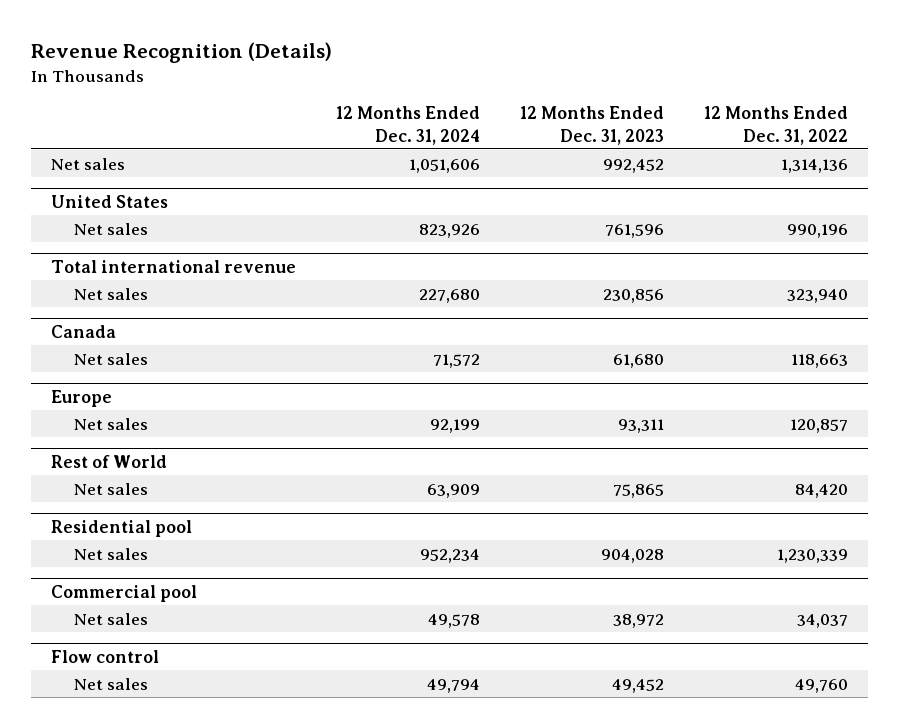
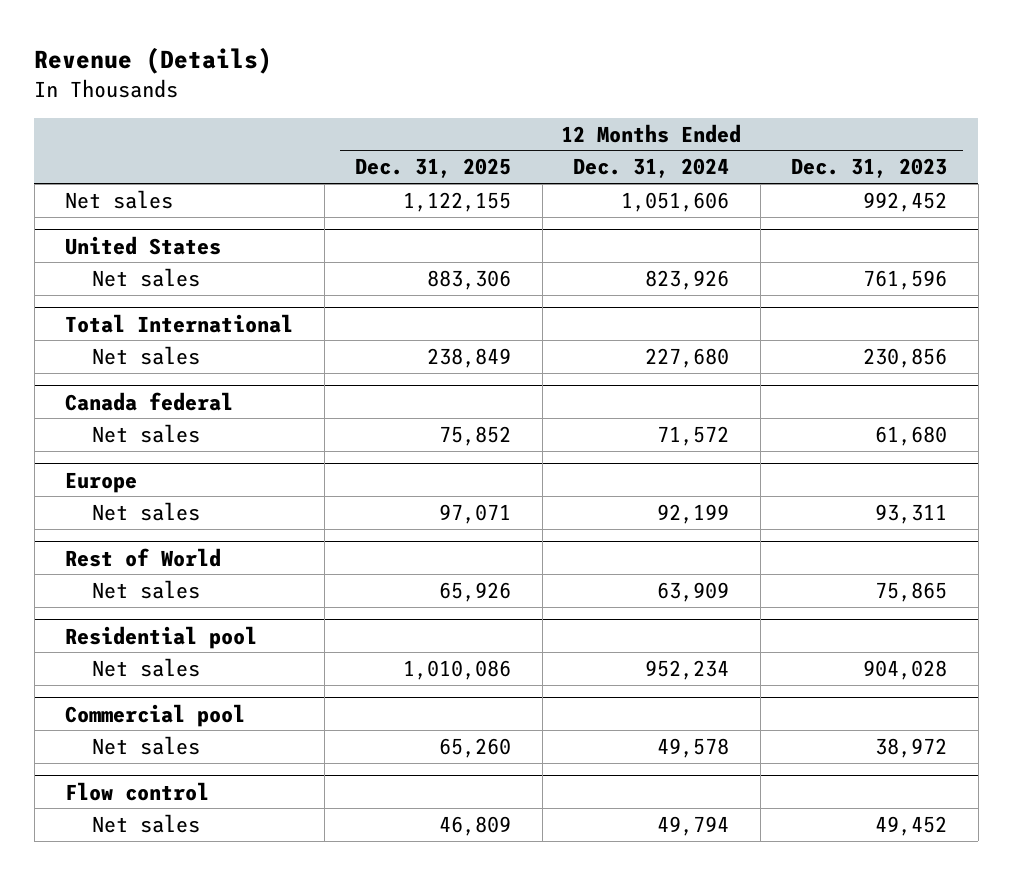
[30,42,332,64] Revenue Recognition (Details) -> [34,46,273,74] Revenue (Details)
[704,106,849,145] 12 Months Ended Dec. 31, 2022 -> none
none -> [355,158,512,179] Dec. 31, 2025
[50,259,296,273] Total international revenue -> [65,313,294,333] Total International
[50,324,116,338] Canada -> [65,391,234,411] Canada federal

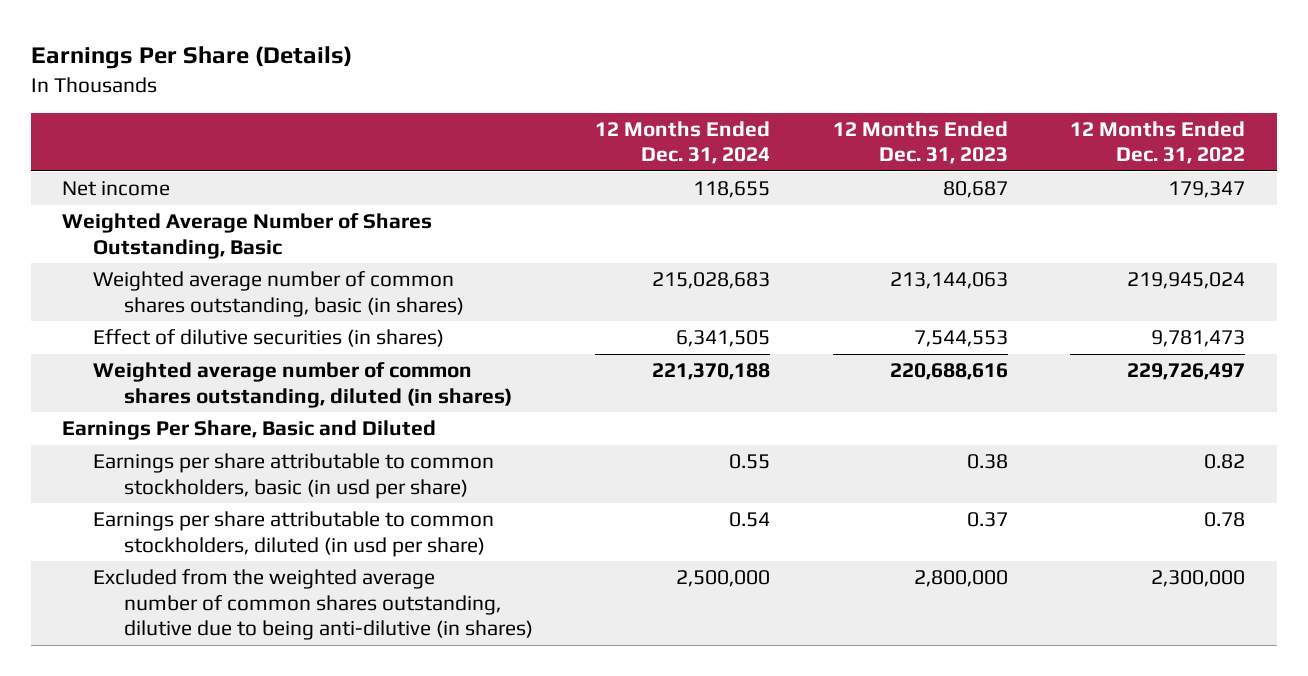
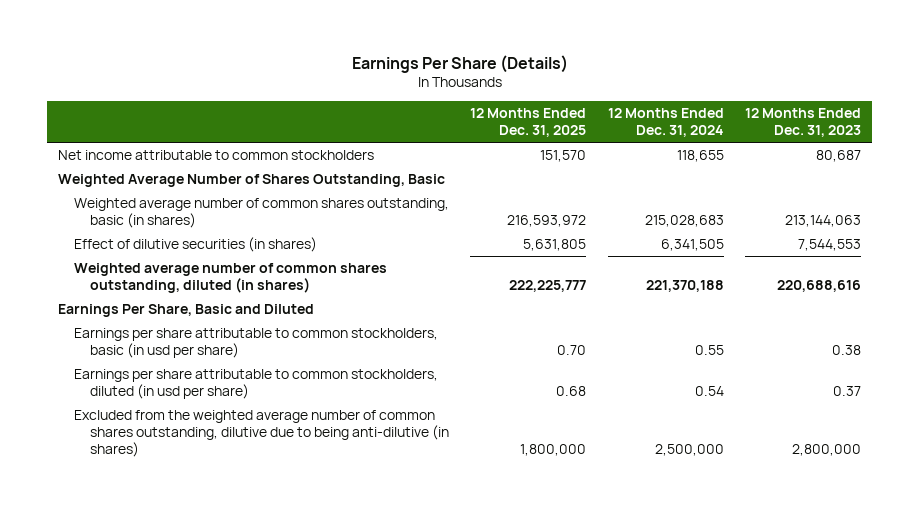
[1070,120,1246,165] 12 Months Ended Dec. 31, 2022 -> none
none -> [470,108,587,138] 12 Months Ended Dec. 31, 2025
[62,181,171,197] Net income -> [58,150,375,161] Net income attributable to common stockholders

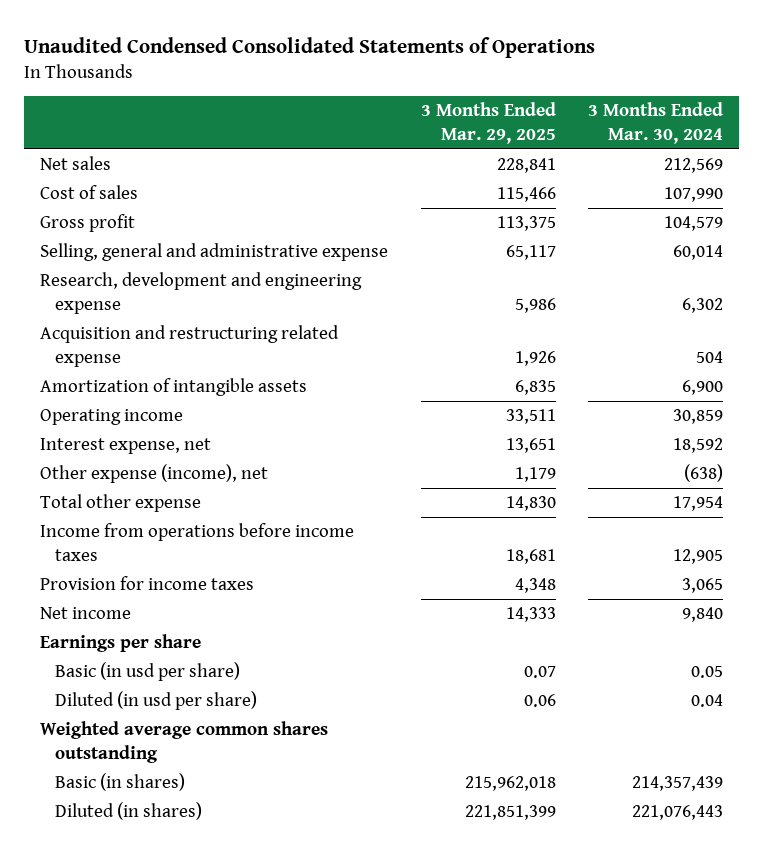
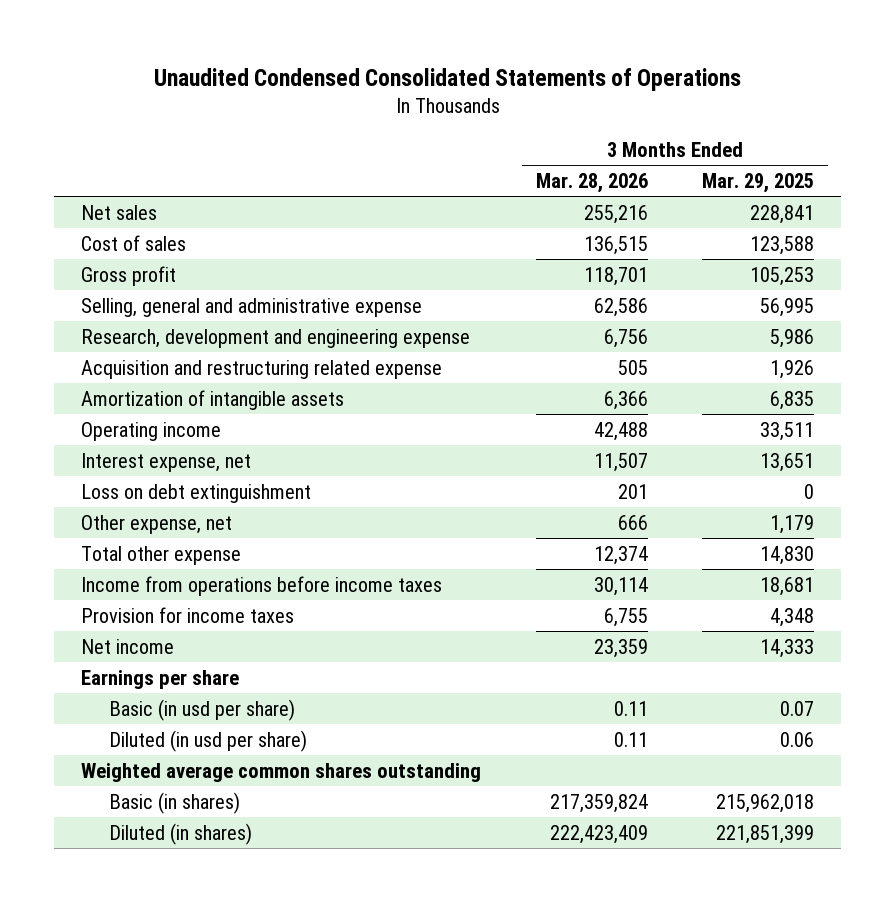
[587,102,723,144] 3 Months Ended Mar. 30, 2024 -> none
none -> [535,172,648,193] Mar. 28, 2026
[496,187,556,203] 115,466 -> [750,235,815,255] 123,588
[496,216,556,232] 113,375 -> [750,266,815,286] 105,253
[505,245,556,261] 65,117 -> [760,297,815,317] 56,995
none -> [80,483,311,503] Loss on debt extinguishment
[40,464,269,484] Other expense (income), net -> [80,514,232,534] Other expense, net

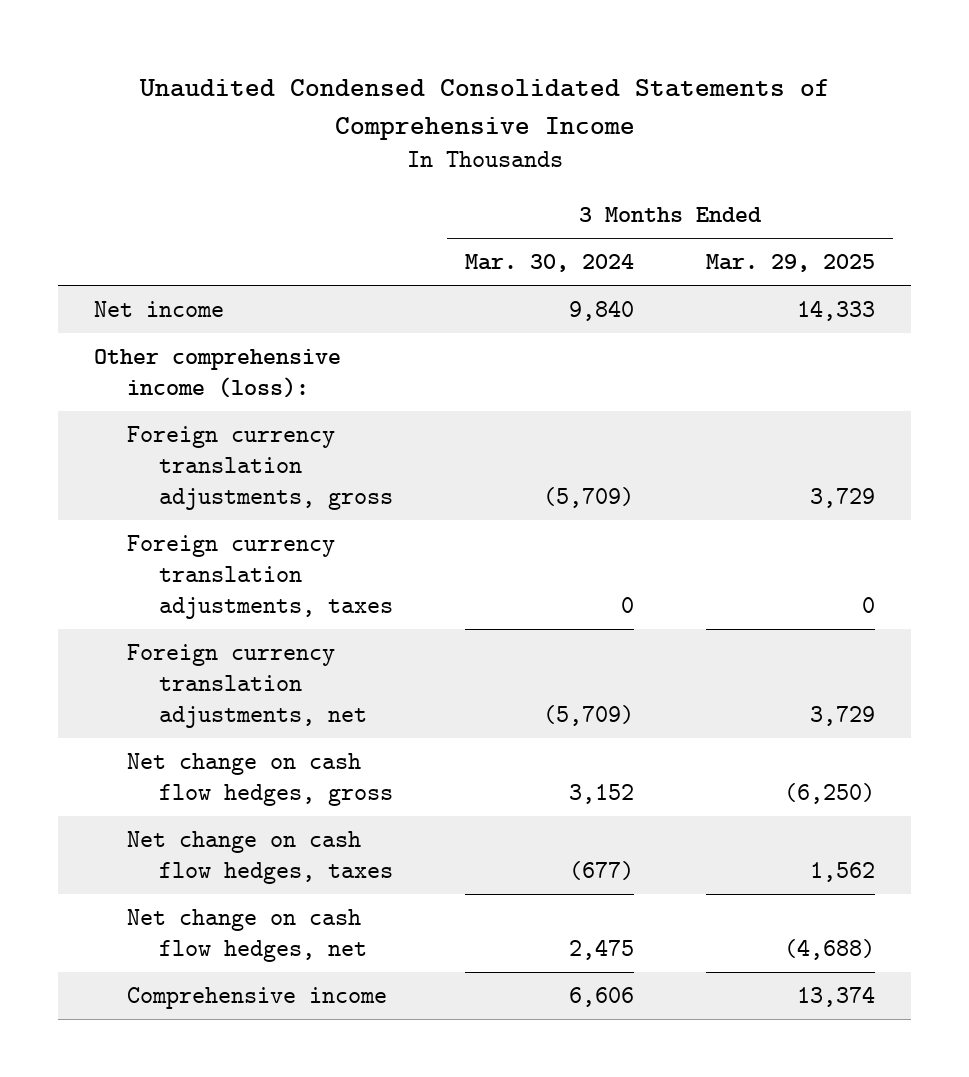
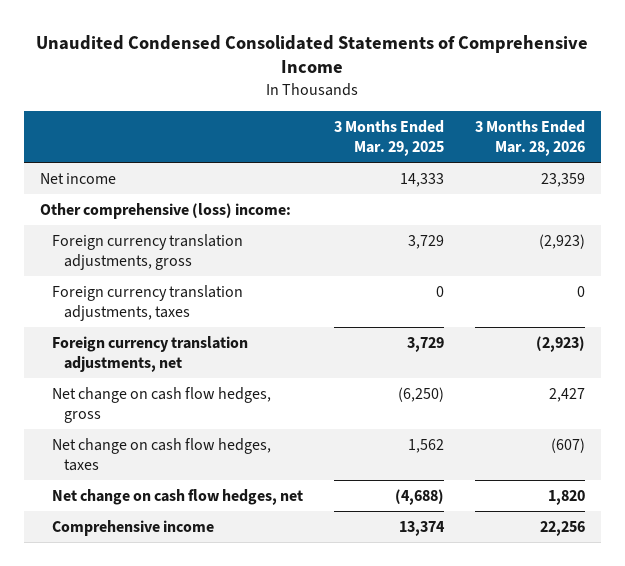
[465,254,635,273] Mar. 30, 2024 -> none
none -> [475,119,586,156] 3 Months Ended Mar. 28, 2026
[94,349,342,398] Other comprehensive income (loss): -> [39,202,291,219] Other comprehensive (loss) income:

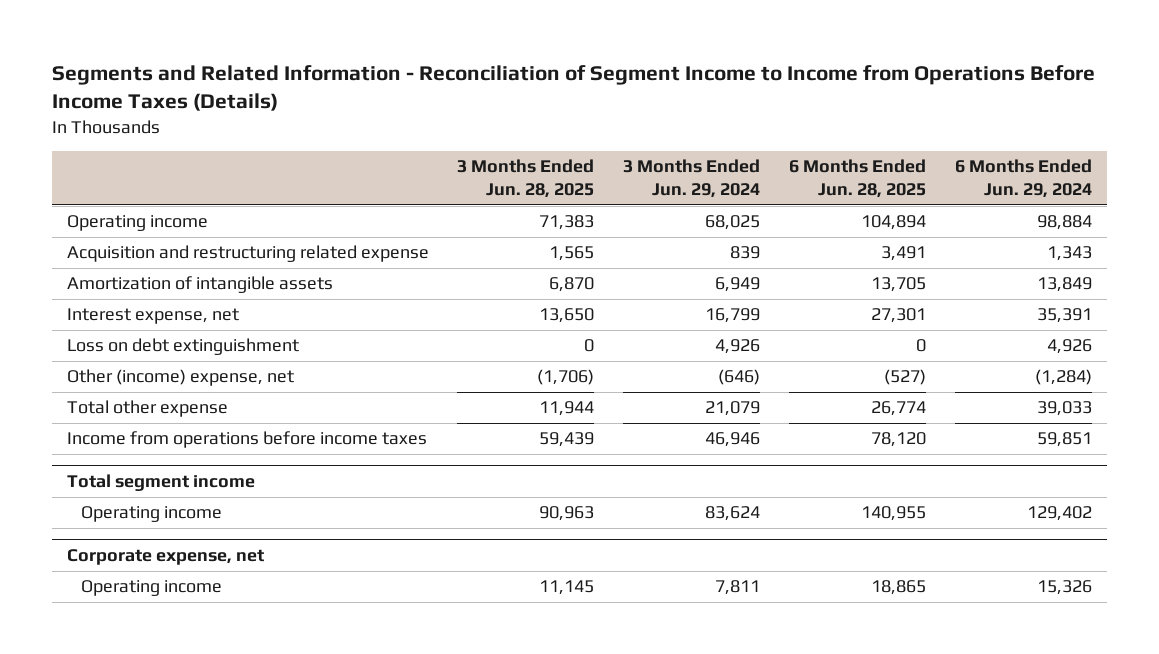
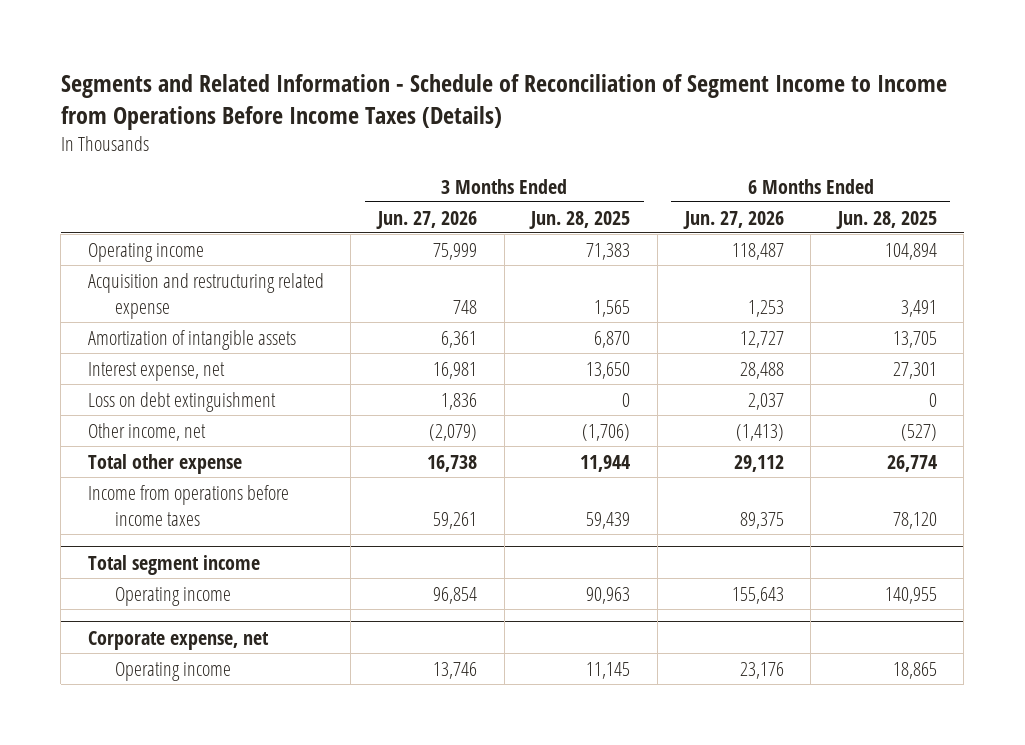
[52,65,1096,112] Segments and Related Information - Reconciliation of Segment Income to Income from Operations Before Income Taxes (Details) -> [60,74,947,130] Segments and Related Information - Schedule of Reconciliation of Segment Income to Income from Operations Before Income Taxes (Details)
[623,159,761,199] 3 Months Ended Jun. 29, 2024 -> none
[955,159,1093,199] 6 Months Ended Jun. 29, 2024 -> none
none -> [376,210,478,229] Jun. 27, 2026
none -> [682,210,784,229] Jun. 27, 2026
[66,369,294,387] Other (income) expense, net -> [87,422,206,441] Other income, net

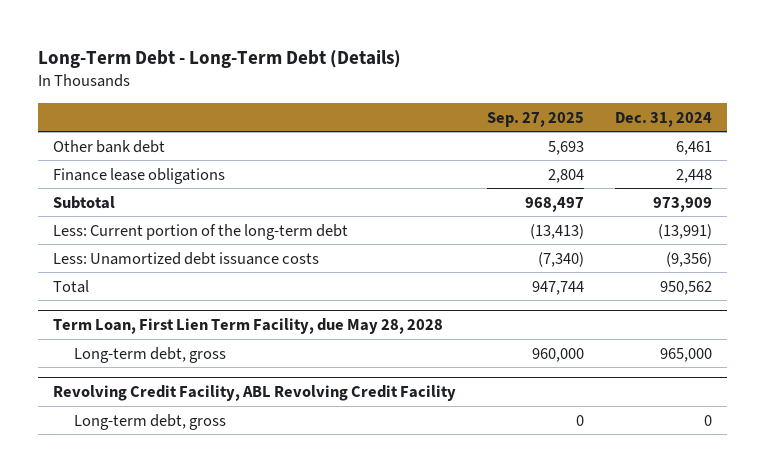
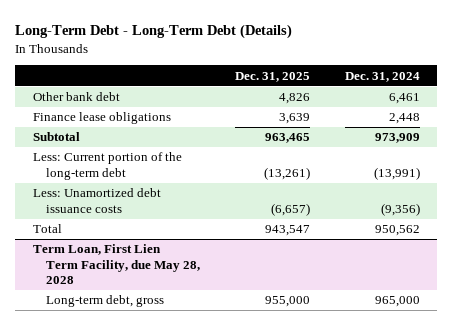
[486,111,584,127] Sep. 27, 2025 -> none
none -> [234,71,310,82] Dec. 31, 2025
[53,385,457,402] Revolving Credit Facility, ABL Revolving Credit Facility -> none
[73,413,226,430] Long-term debt, gross -> none

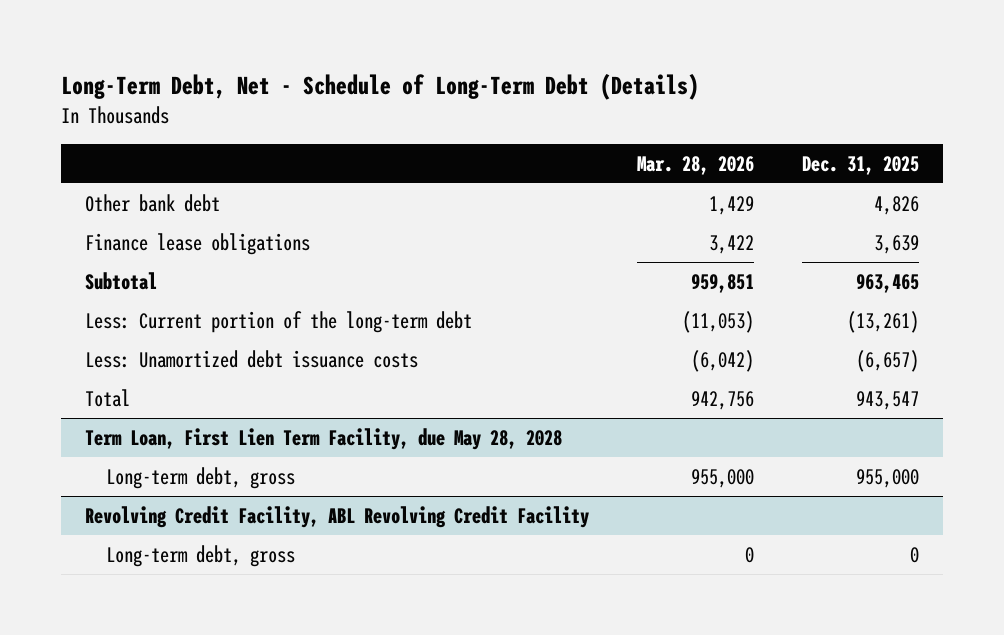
[15,24,293,40] Long-Term Debt - Long-Term Debt (Details) -> [61,73,700,101] Long-Term Debt, Net - Schedule of Long-Term Debt (Details)
[344,71,420,82] Dec. 31, 2024 -> none
none -> [637,156,755,176] Mar. 28, 2026
none -> [85,505,590,528] Revolving Credit Facility, ABL Revolving Credit Facility
none -> [105,544,295,567] Long-term debt, gross

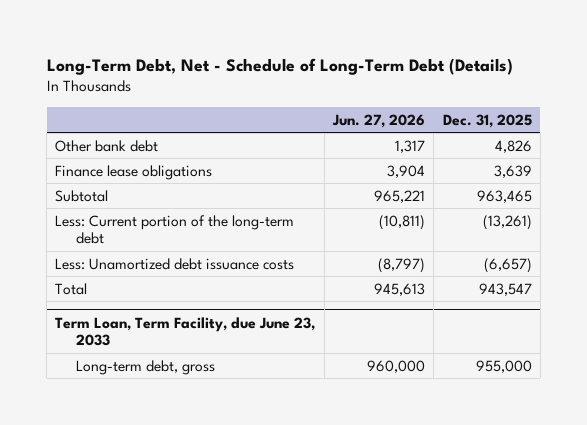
[637,156,755,176] Mar. 28, 2026 -> none
none -> [332,113,426,128] Jun. 27, 2026
[85,427,563,450] Term Loan, First Lien Term Facility, due May 28, 2028 -> none
none -> [55,316,316,347] Term Loan, Term Facility, due June 23, 2033
[85,505,590,528] Revolving Credit Facility, ABL Revolving Credit Facility -> none
[105,544,295,567] Long-term debt, gross -> none

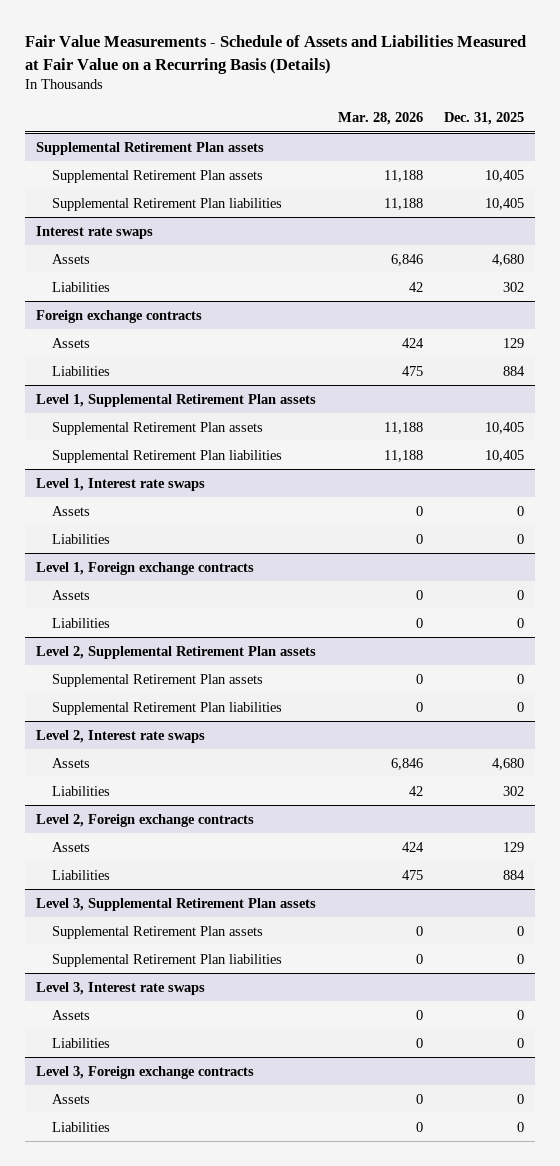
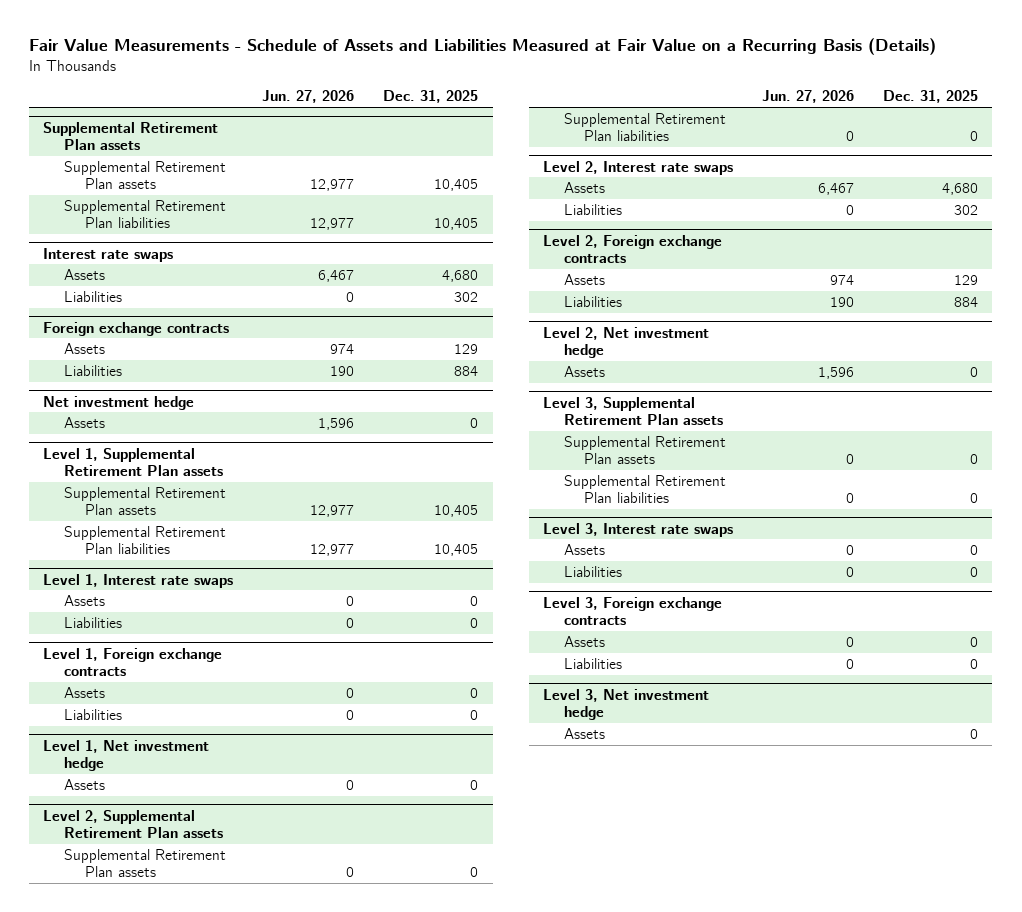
[337,112,423,126] Mar. 28, 2026 -> none
none -> [262,90,355,104] Jun. 27, 2026
none -> [43,395,195,410] Net investment hedge
none -> [64,416,106,428] Assets
none -> [43,739,210,771] Level 1, Net investment hedge
none -> [64,778,106,790] Assets
none -> [543,326,710,358] Level 2, Net investment hedge
none -> [563,365,605,377] Assets
none -> [543,688,710,720] Level 3, Net investment hedge
none -> [563,727,605,739] Assets

